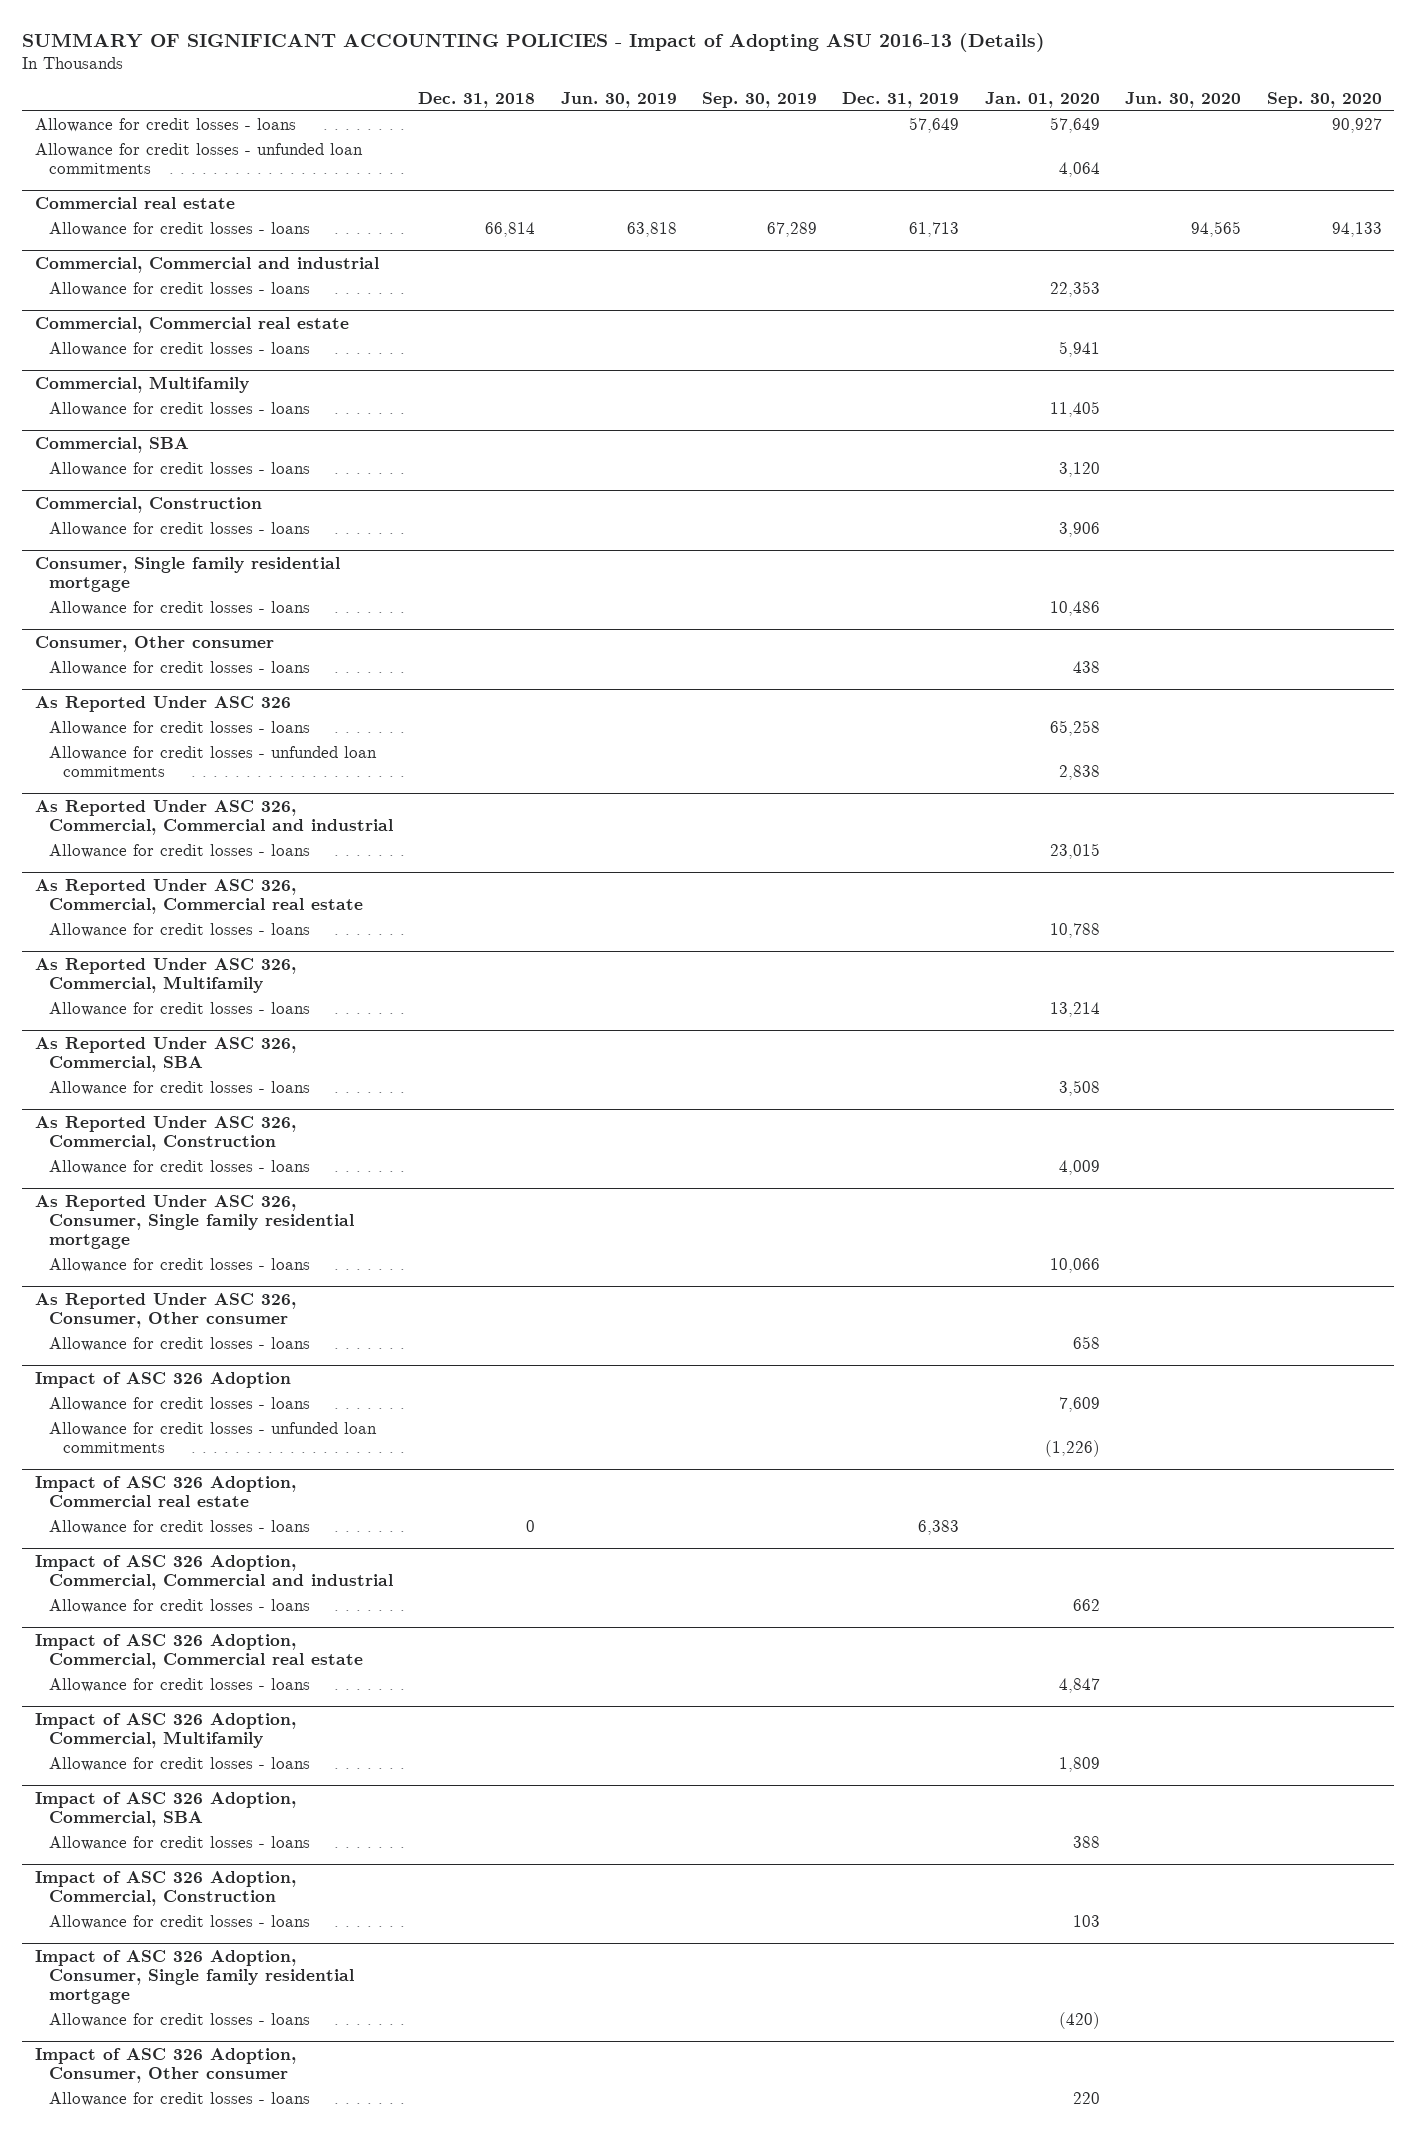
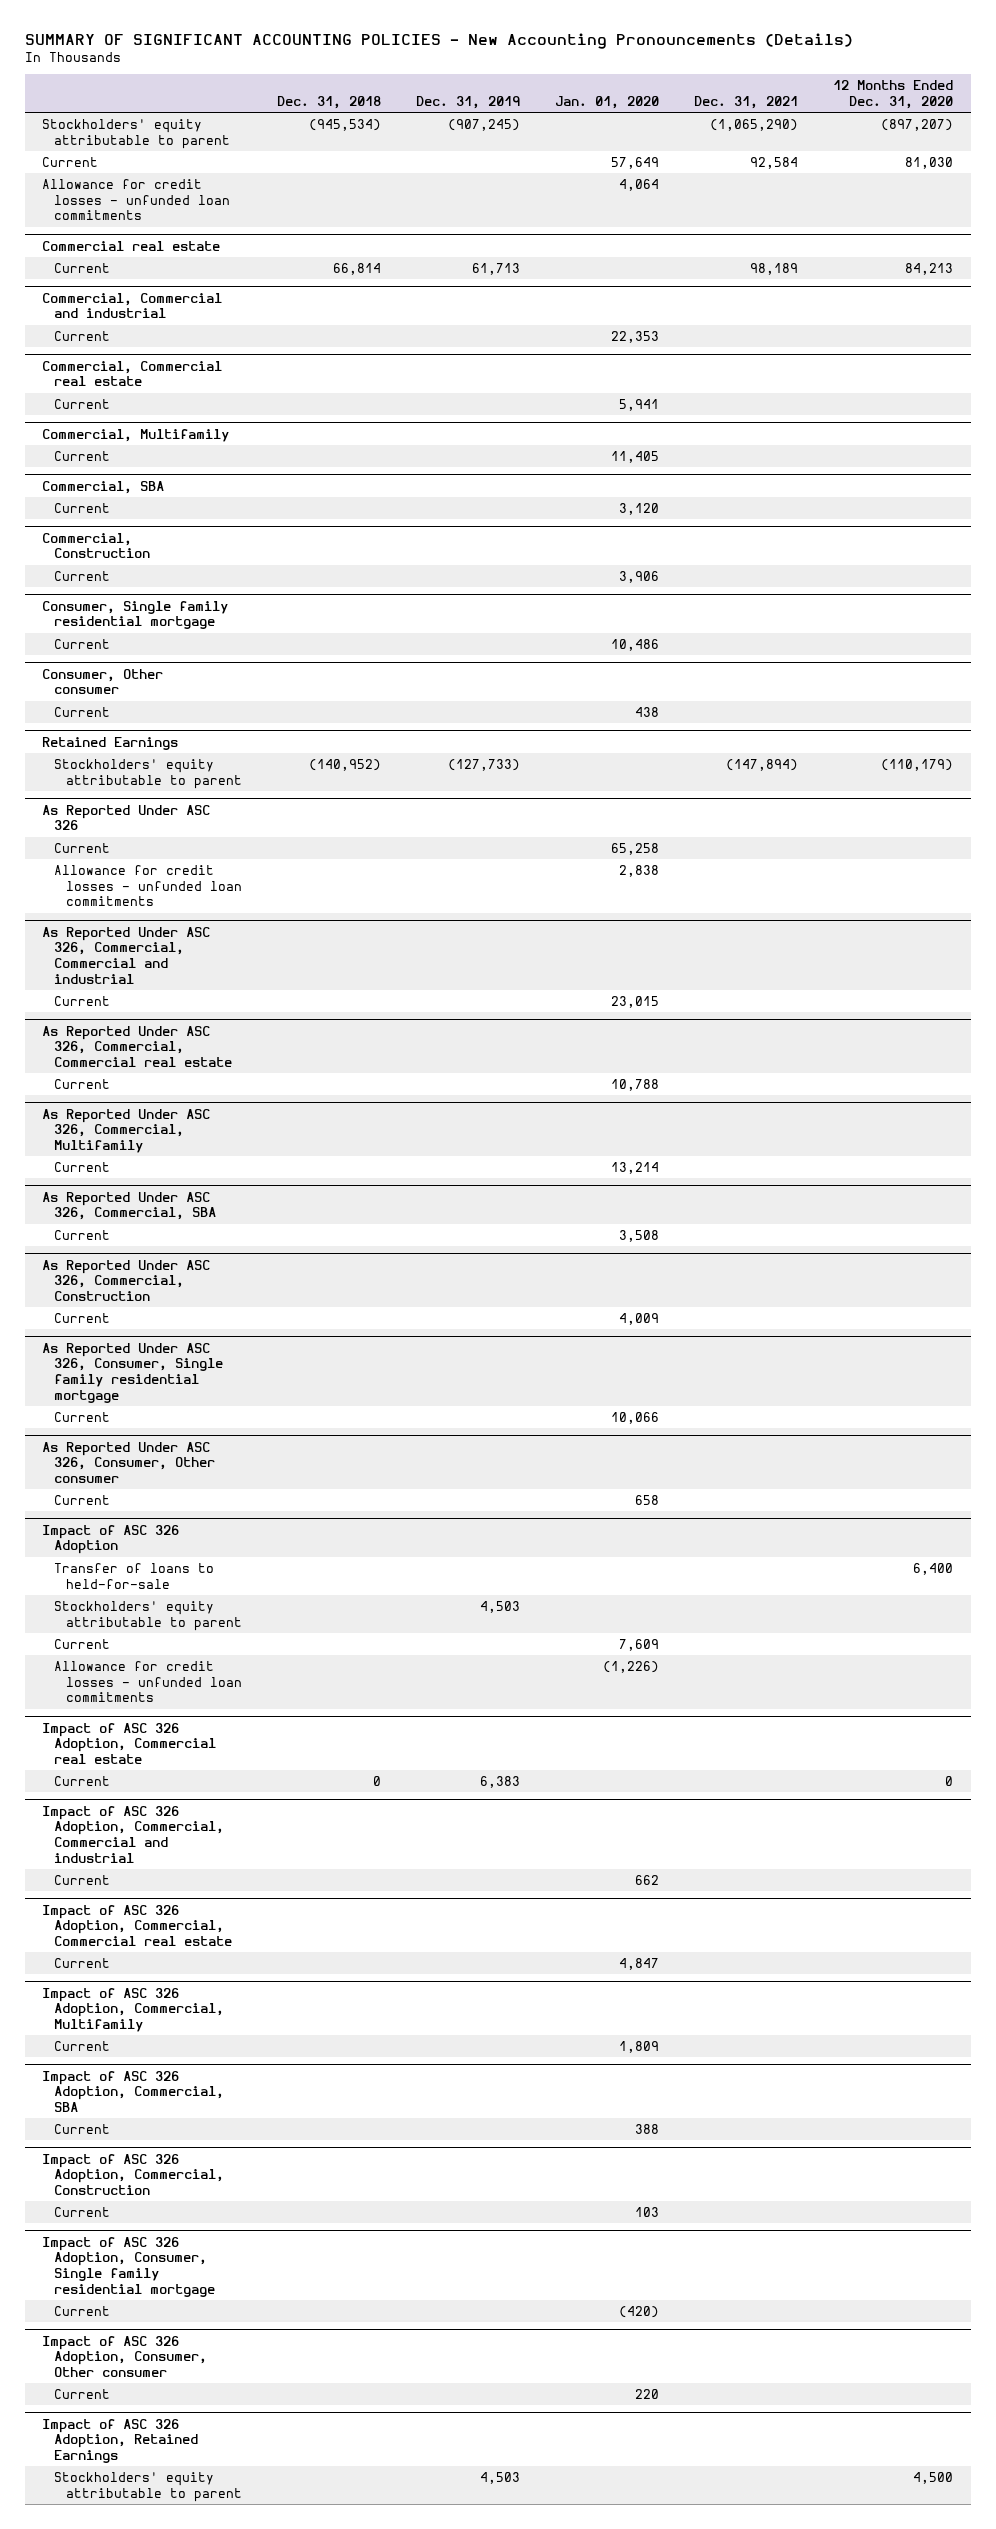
[21,33,1045,53] SUMMARY OF SIGNIFICANT ACCOUNTING POLICIES - Impact of Adopting ASU 2016-13 (Details) -> [24,32,853,49] SUMMARY OF SIGNIFICANT ACCOUNTING POLICIES - New Accounting Pronouncements (Details)
[560,92,677,109] Jun. 30, 2019 -> none
[702,92,818,109] Sep. 30, 2019 -> none
[1125,92,1242,109] Jun. 30, 2020 -> none
[1266,92,1382,109] Sep. 30, 2020 -> none
none -> [694,96,799,110] Dec. 31, 2021
none -> [833,80,954,110] 12 Months Ended Dec. 31, 2020
[34,118,296,133] Allowance for credit losses - loans -> none
none -> [42,119,231,149] Stockholders' equity attributable to parent
none -> [42,157,99,168] Current
[48,222,310,237] Allowance for credit losses - loans -> [54,263,111,274] Current
[48,282,310,297] Allowance for credit losses - loans -> [54,331,111,342] Current
[48,342,310,357] Allowance for credit losses - loans -> [54,399,111,410] Current
[48,402,310,417] Allowance for credit losses - loans -> [54,451,111,462] Current
[48,462,310,477] Allowance for credit losses - loans -> [54,503,111,514] Current
[48,522,310,537] Allowance for credit losses - loans -> [54,571,111,582] Current
[48,601,310,616] Allowance for credit losses - loans -> [54,639,111,650] Current
[48,661,310,676] Allowance for credit losses - loans -> [54,707,111,718] Current
none -> [42,736,179,750] Retained Earnings
none -> [54,759,243,789] Stockholders' equity attributable to parent
[48,721,310,736] Allowance for credit losses - loans -> [54,843,111,854] Current
[48,844,310,859] Allowance for credit losses - loans -> [54,996,111,1007] Current
[48,923,310,938] Allowance for credit losses - loans -> [54,1079,111,1090] Current
[48,1002,310,1017] Allowance for credit losses - loans -> [54,1162,111,1173] Current
[48,1081,310,1096] Allowance for credit losses - loans -> [54,1230,111,1241] Current
[48,1160,310,1175] Allowance for credit losses - loans -> none
none -> [54,1313,111,1324] Current
[48,1258,310,1273] Allowance for credit losses - loans -> [54,1412,111,1423] Current
[48,1337,310,1352] Allowance for credit losses - loans -> [54,1495,111,1506] Current
none -> [54,1563,215,1589] Transfer of loans to held-for-sale
none -> [54,1601,243,1631] Stockholders' equity attributable to parent
[48,1397,310,1412] Allowance for credit losses - loans -> [54,1639,111,1650] Current
[48,1520,310,1535] Allowance for credit losses - loans -> [54,1776,111,1787] Current
[48,1599,310,1614] Allowance for credit losses - loans -> [54,1875,111,1886] Current
[48,1678,310,1693] Allowance for credit losses - loans -> [54,1958,111,1969] Current
[48,1757,310,1772] Allowance for credit losses - loans -> [54,2041,111,2052] Current
[48,1836,310,1851] Allowance for credit losses - loans -> [54,2124,111,2135] Current
[48,1915,310,1930] Allowance for credit losses - loans -> none
none -> [54,2207,111,2218] Current
[48,2013,310,2028] Allowance for credit losses - loans -> none
none -> [54,2306,111,2317] Current
[48,2092,310,2107] Allowance for credit losses - loans -> none
none -> [54,2389,111,2400] Current
none -> [42,2418,199,2464] Impact of ASC 326 Adoption, Retained Earnings
none -> [54,2472,243,2502] Stockholders' equity attributable to parent

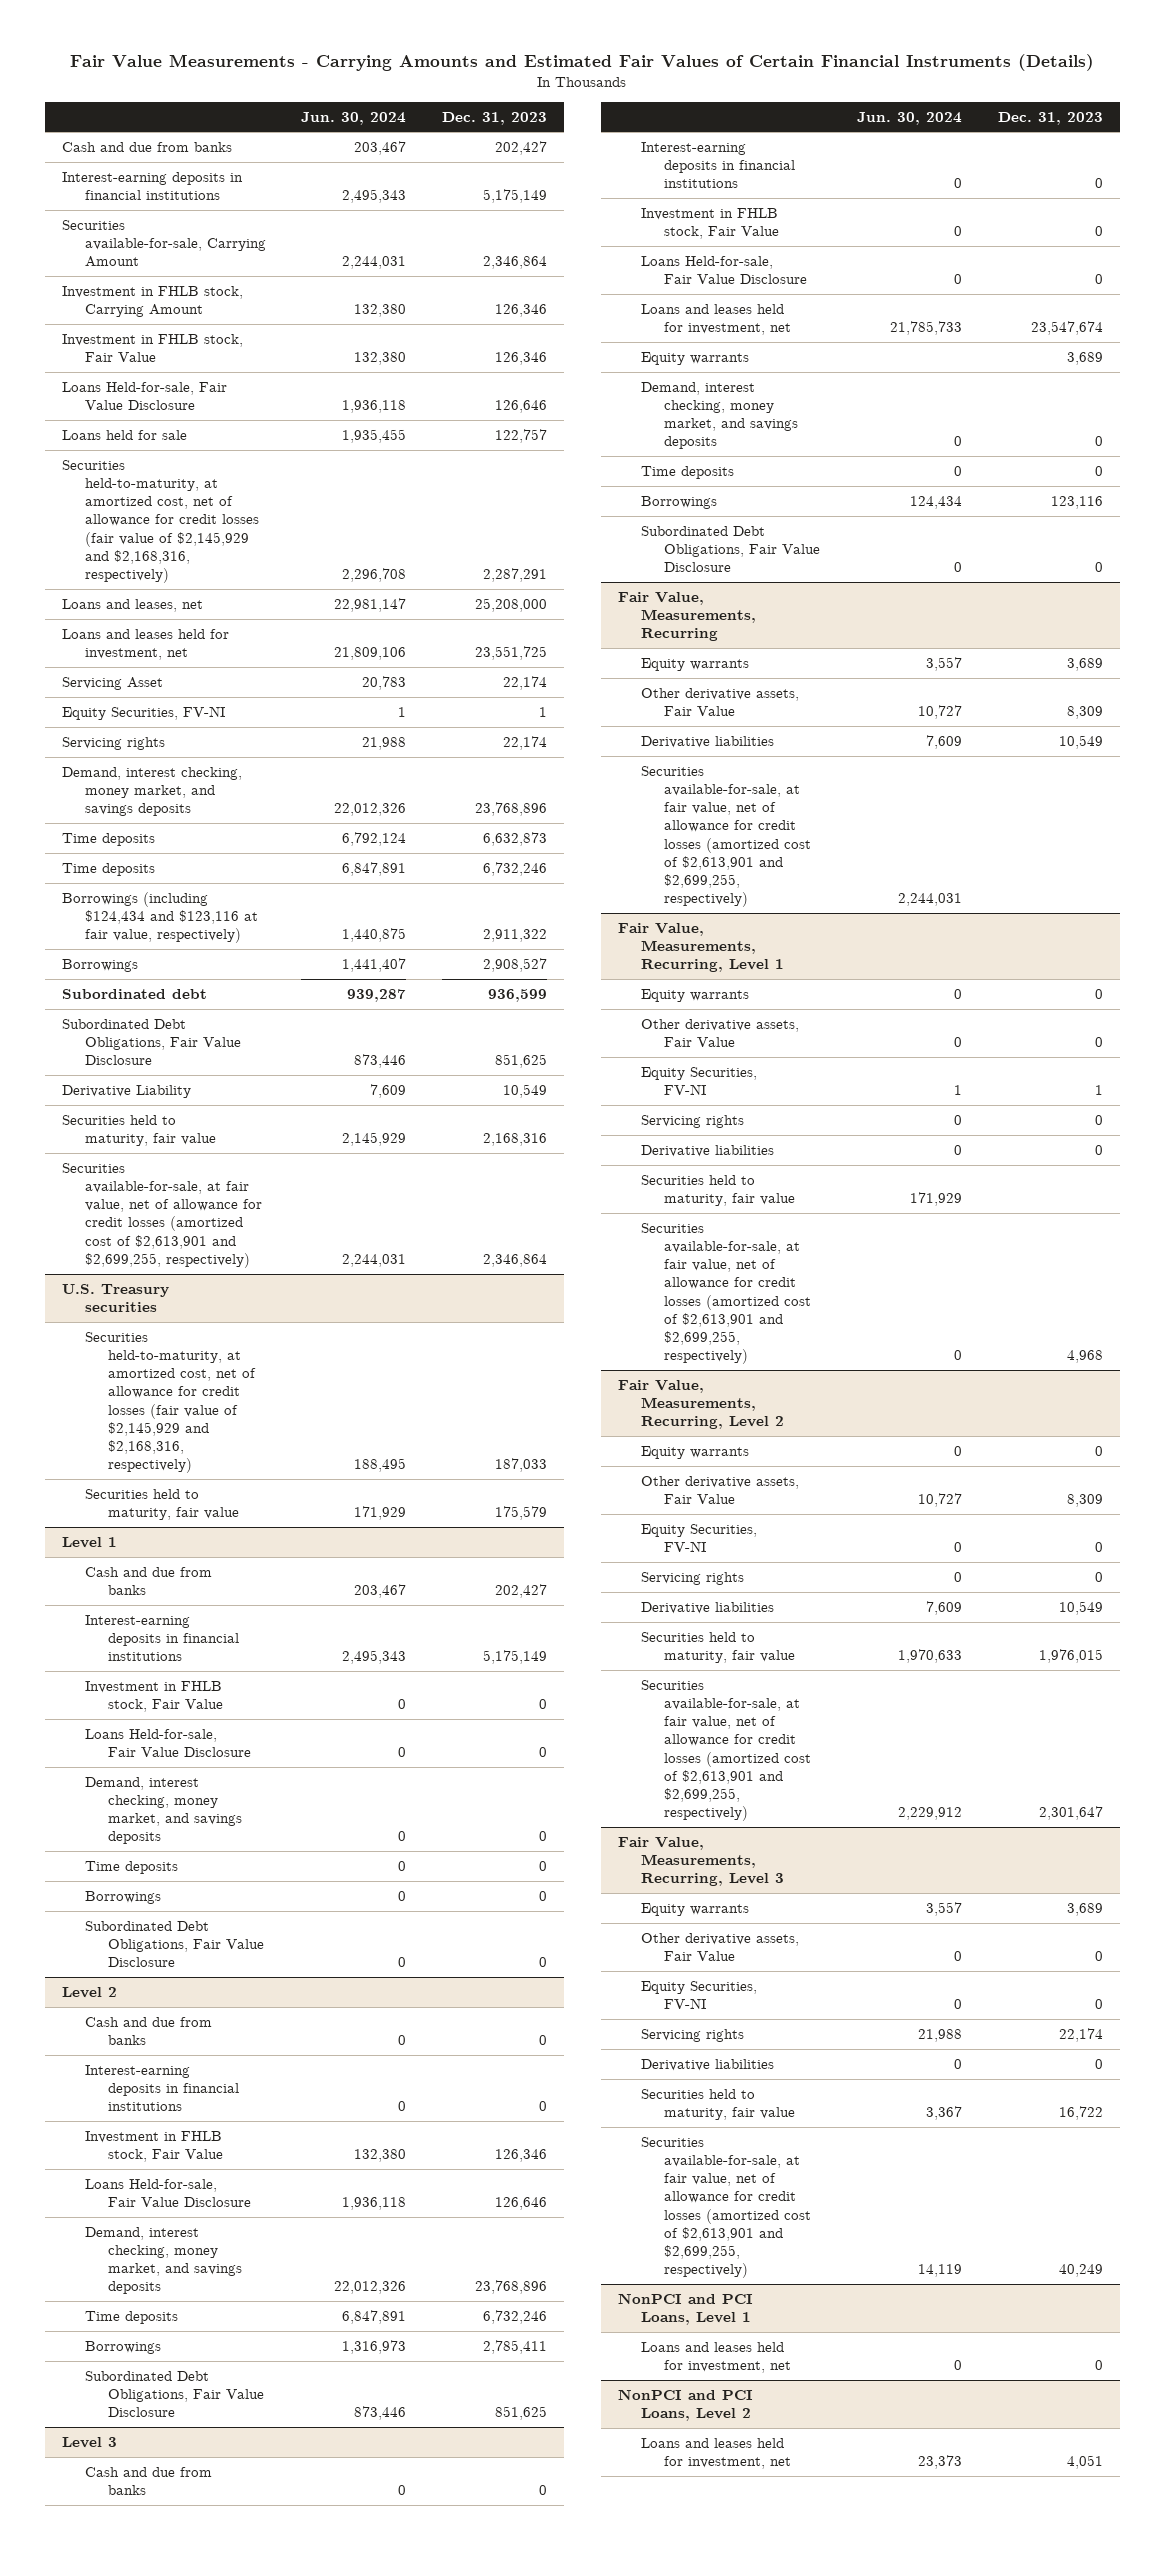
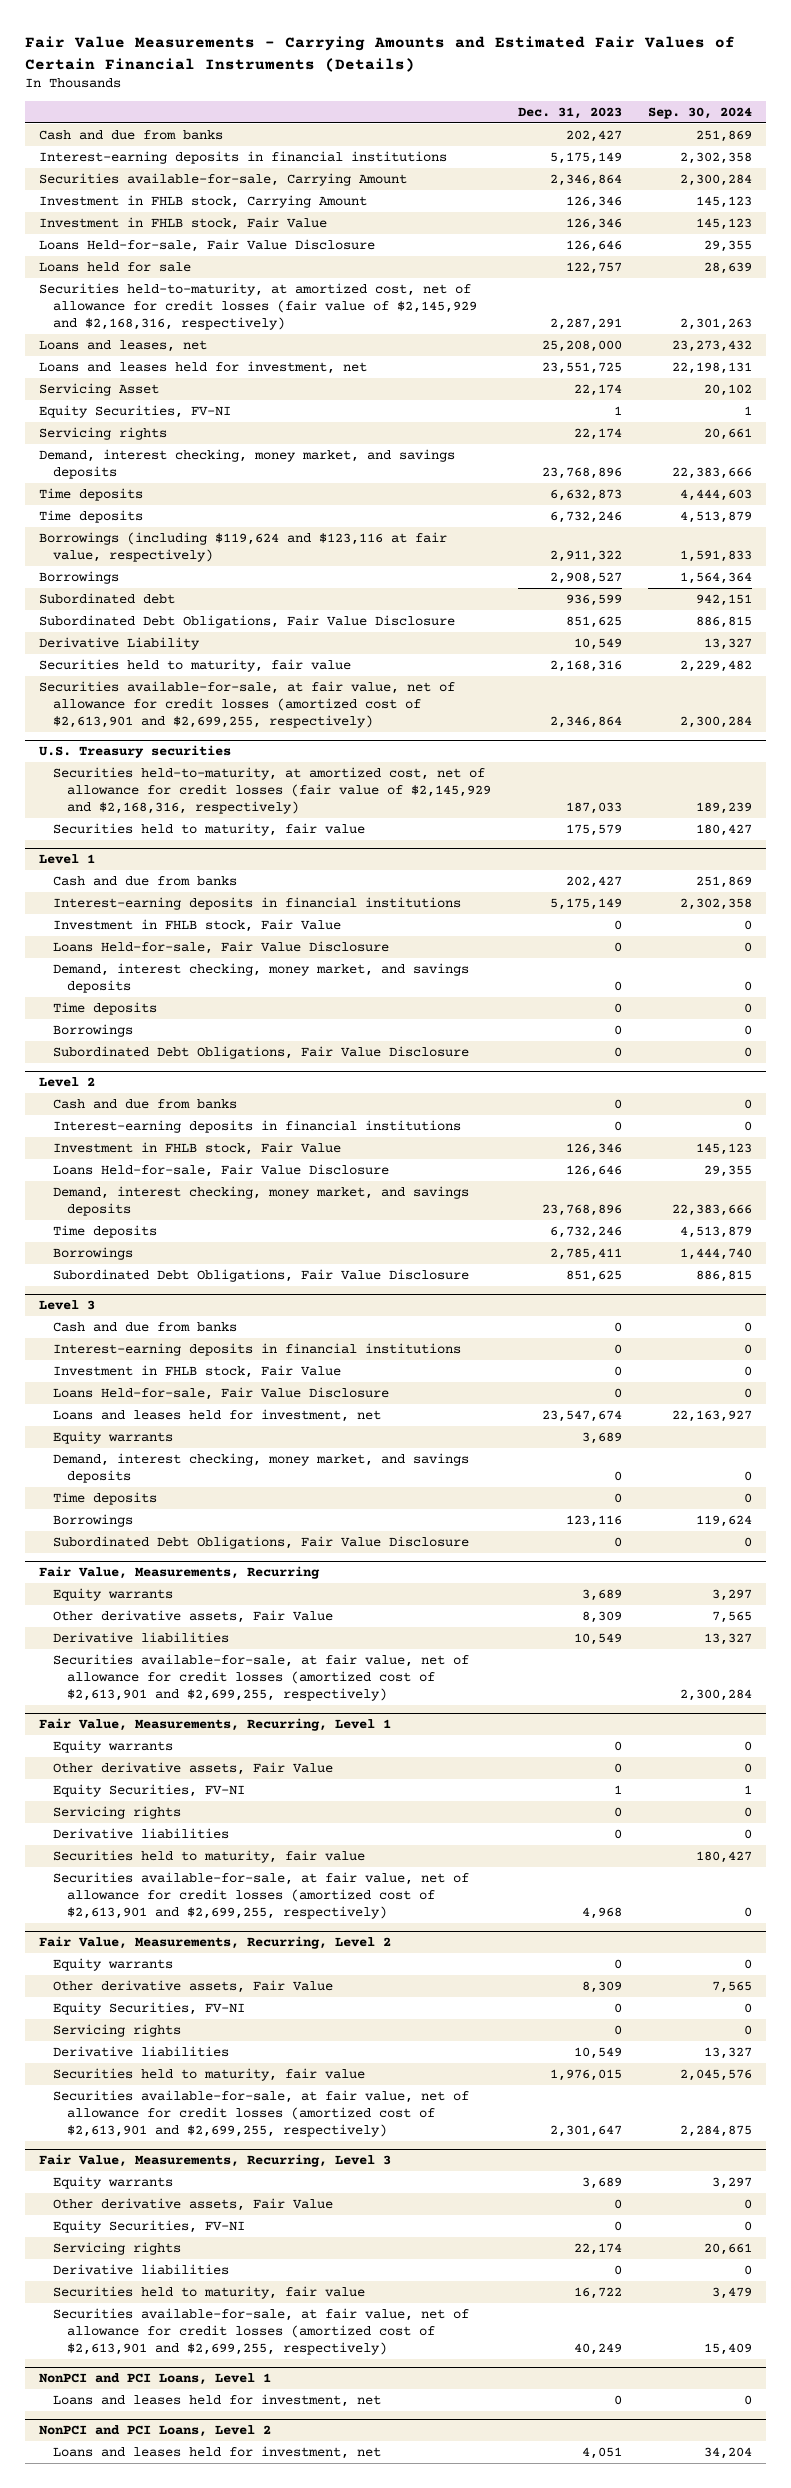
[301,111,407,125] Jun. 30, 2024 -> none
none -> [648,107,753,120] Sep. 30, 2024
[62,891,259,944] Borrowings (including $124,434 and $123,116 at fair value, respectively) -> [38,531,447,562] Borrowings (including $119,624 and $123,116 at fair value, respectively)

